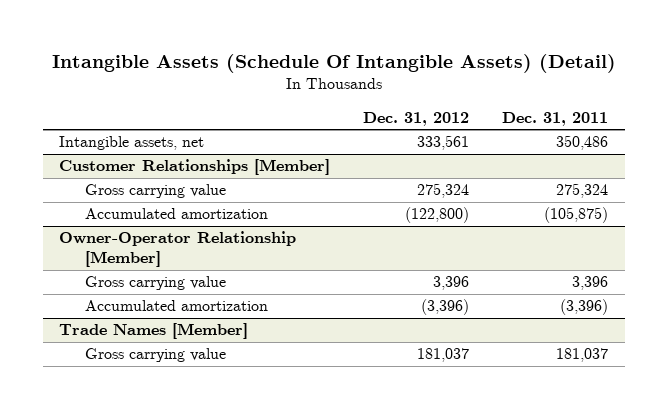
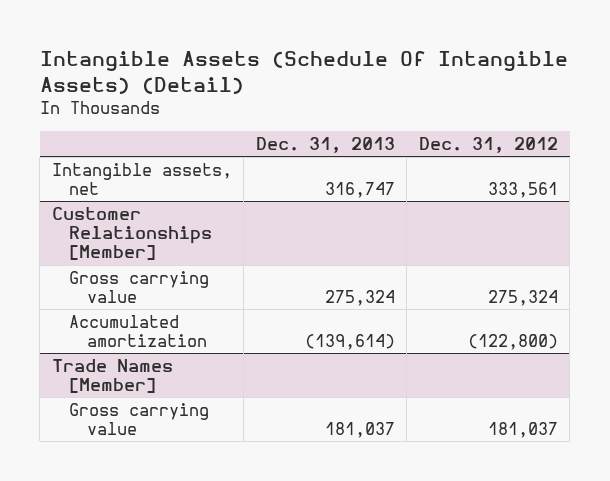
[502,111,609,126] Dec. 31, 2011 -> none
none -> [255,136,395,153] Dec. 31, 2013
[59,231,297,268] Owner-Operator Relationship [Member] -> none
[84,276,226,291] Gross carrying value -> none
[84,300,268,312] Accumulated amortization -> none

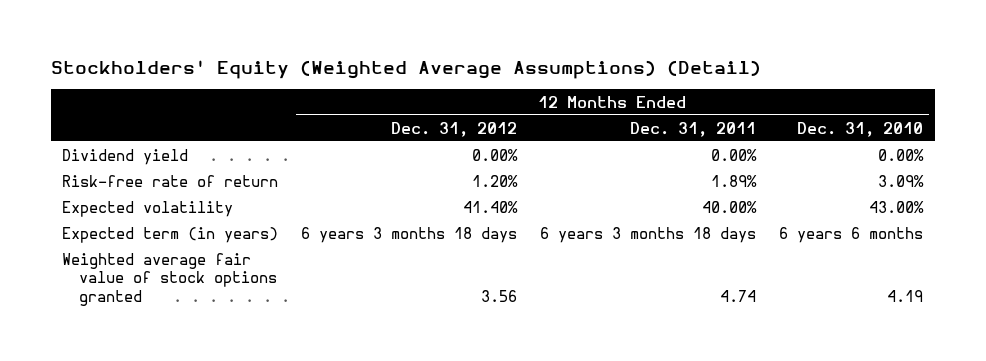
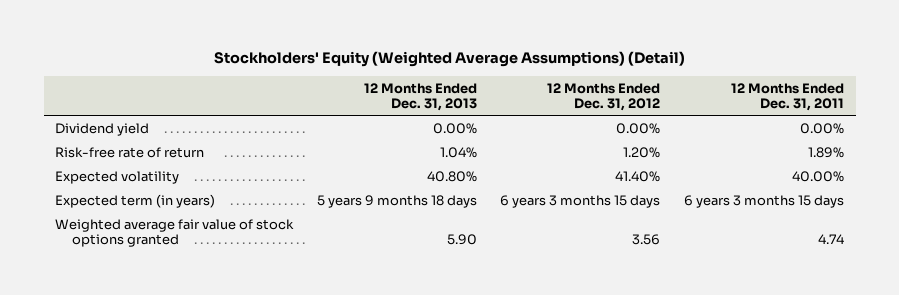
[797,121,924,137] Dec. 31, 2010 -> none
none -> [363,83,477,111] 12 Months Ended Dec. 31, 2013
[301,226,518,243] 6 years 3 months 18 days -> [500,194,661,208] 6 years 3 months 15 days
[540,226,757,243] 6 years 3 months 18 days -> [683,194,844,208] 6 years 3 months 15 days

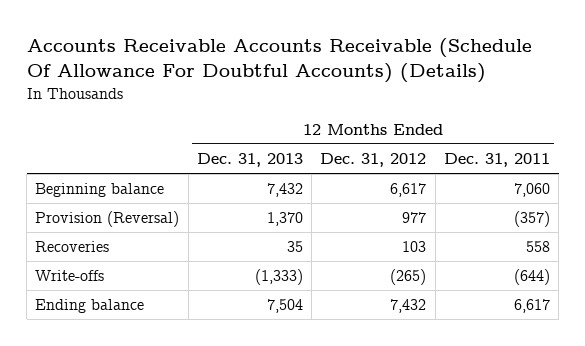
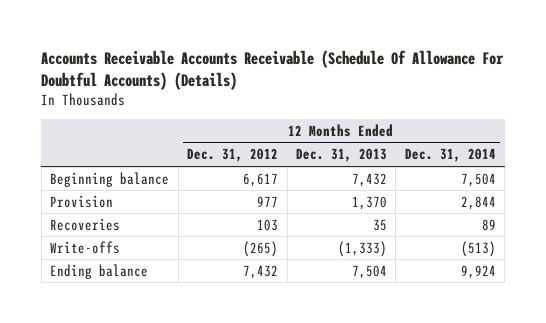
[443,153,550,168] Dec. 31, 2011 -> none
none -> [404,148,496,163] Dec. 31, 2014
[35,211,180,228] Provision (Reversal) -> [50,194,114,208] Provision

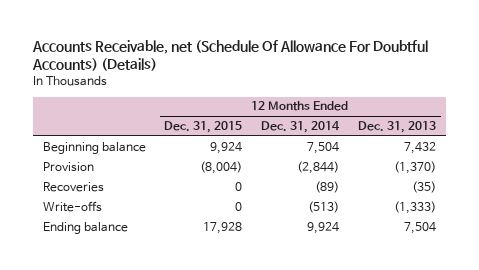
[41,49,505,90] Accounts Receivable Accounts Receivable (Schedule Of Allowance For Doubtful Accounts) (Details) -> [32,40,429,72] Accounts Receivable, net (Schedule Of Allowance For Doubtful Accounts) (Details)
[187,148,279,163] Dec. 31, 2012 -> none
none -> [164,120,243,133] Dec. 31, 2015
[351,195,387,210] 1,370 -> [394,160,437,174] (1,370)
[460,195,496,210] 2,844 -> [297,160,340,174] (2,844)
[372,218,387,231] 35 -> [412,180,437,193] (35)
[481,218,496,231] 89 -> [315,180,340,193] (89)

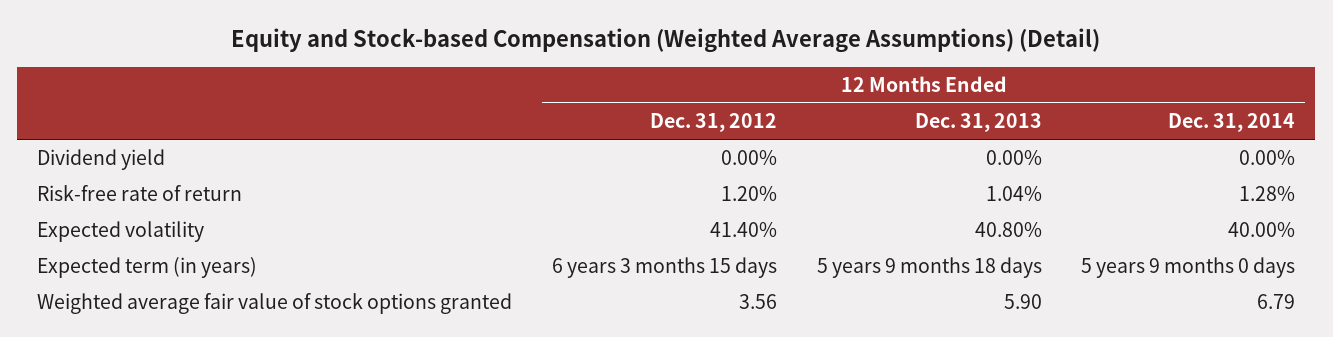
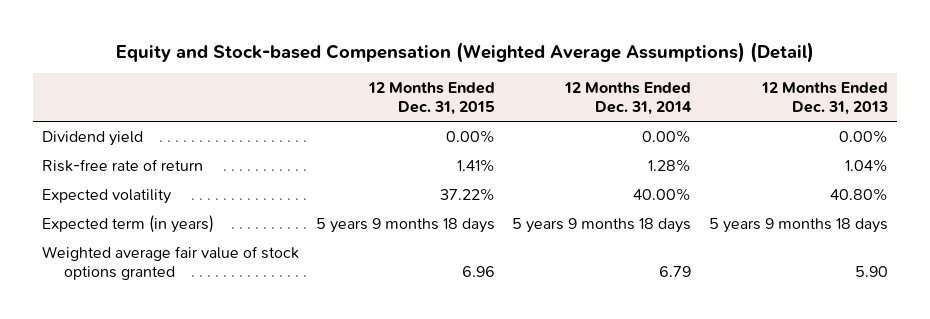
[649,113,777,133] Dec. 31, 2012 -> none
none -> [368,82,496,116] 12 Months Ended Dec. 31, 2015
[1081,257,1296,279] 5 years 9 months 0 days -> [512,217,692,233] 5 years 9 months 18 days

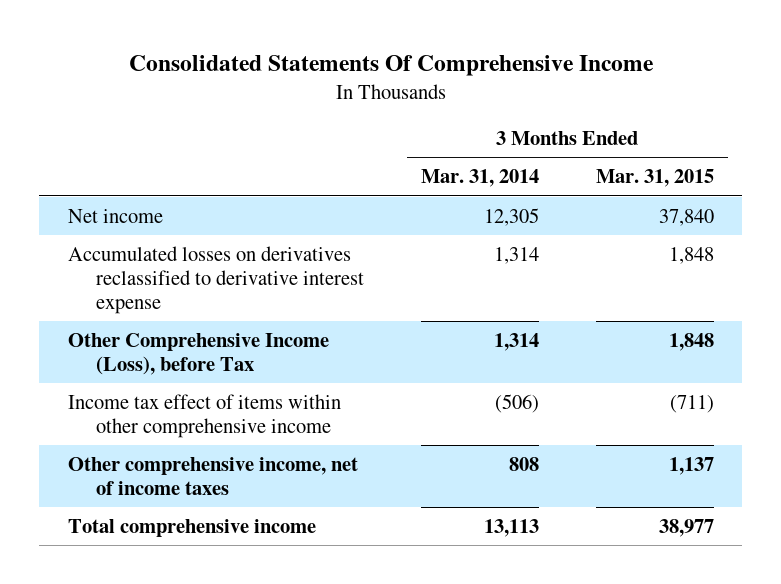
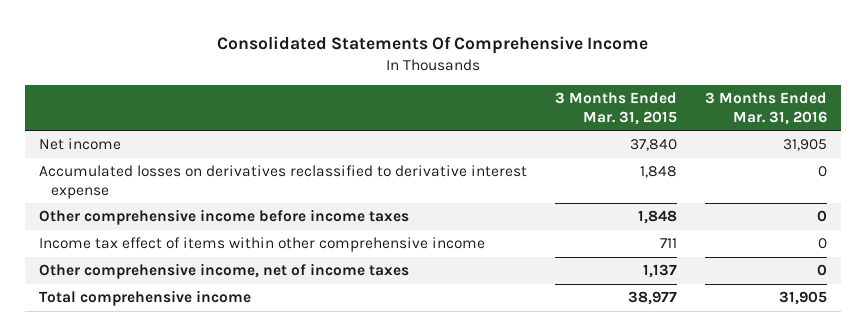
[421,169,540,188] Mar. 31, 2014 -> none
none -> [704,92,827,125] 3 Months Ended Mar. 31, 2016
[67,332,329,375] Other Comprehensive Income (Loss), before Tax -> [38,209,409,226] Other comprehensive income before income taxes
[669,394,714,413] (711) -> [659,238,677,249] 711

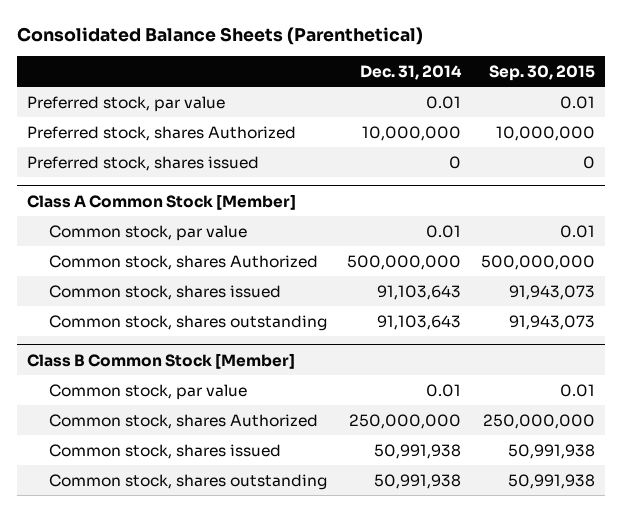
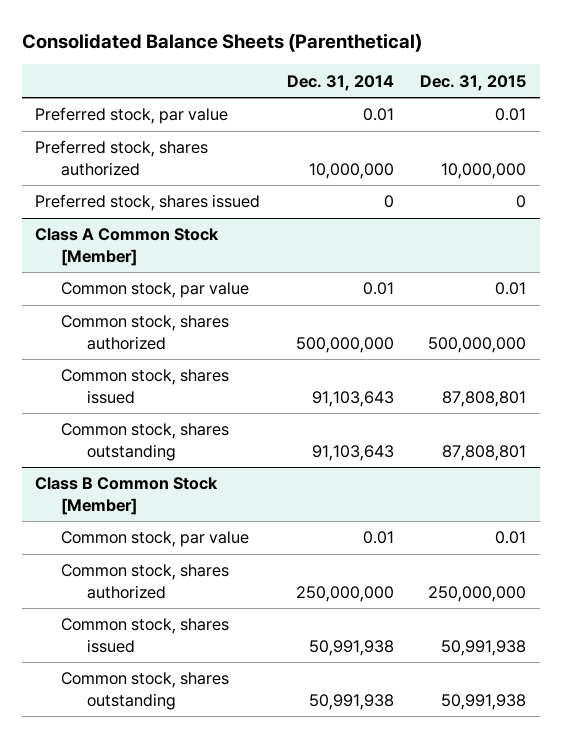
[489,64,596,81] Sep. 30, 2015 -> none
none -> [420,74,527,91] Dec. 31, 2015
[27,125,297,141] Preferred stock, shares Authorized -> [35,140,209,176] Preferred stock, shares authorized
[48,254,318,270] Common stock, shares Authorized -> [60,315,229,350] Common stock, shares authorized
[48,413,318,429] Common stock, shares Authorized -> [60,564,229,599] Common stock, shares authorized

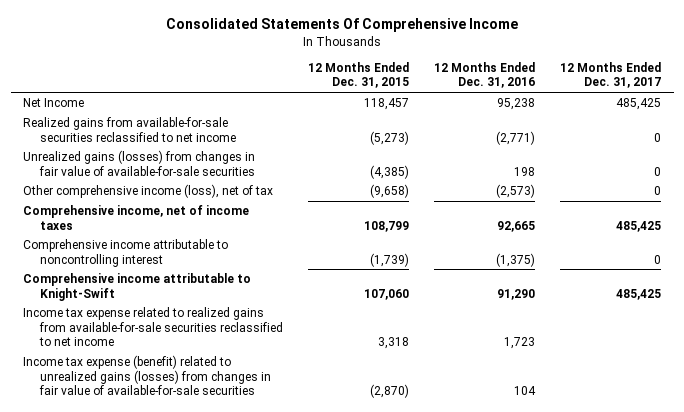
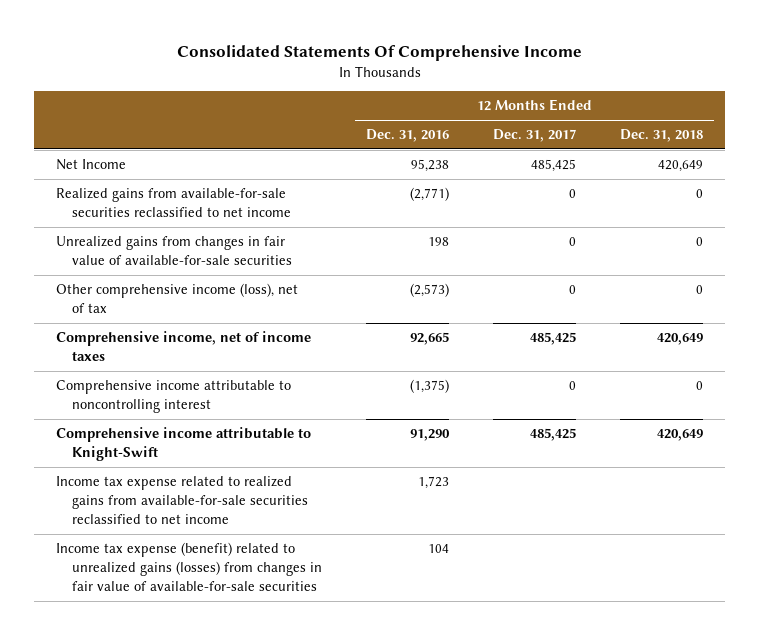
[308,61,410,89] 12 Months Ended Dec. 31, 2015 -> none
none -> [619,129,703,143] Dec. 31, 2018
[23,150,256,176] Unrealized gains (losses) from changes in fair value of available-for-sale securities -> [56,236,293,266] Unrealized gains from changes in fair value of available-for-sale securities

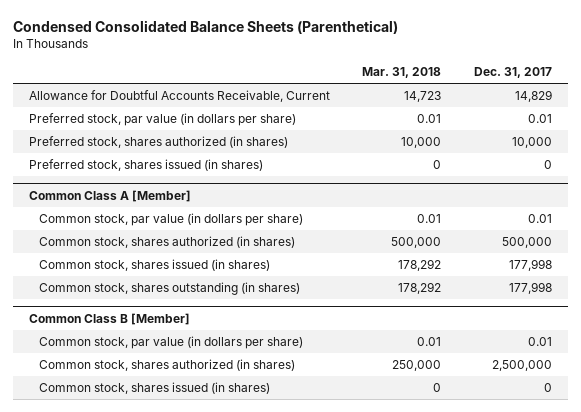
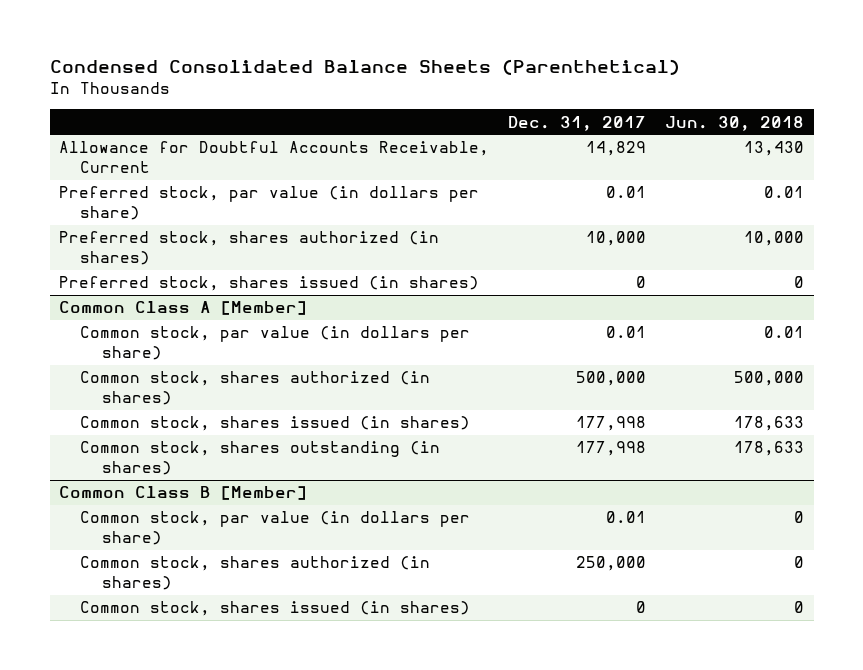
[362,66,442,78] Mar. 31, 2018 -> none
none -> [665,115,805,131] Jun. 30, 2018
[491,360,552,372] 2,500,000 -> [576,556,647,572] 250,000

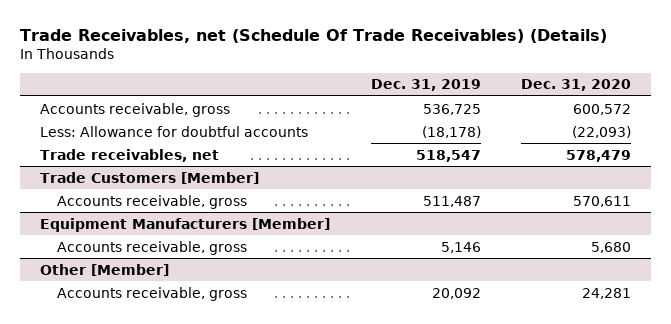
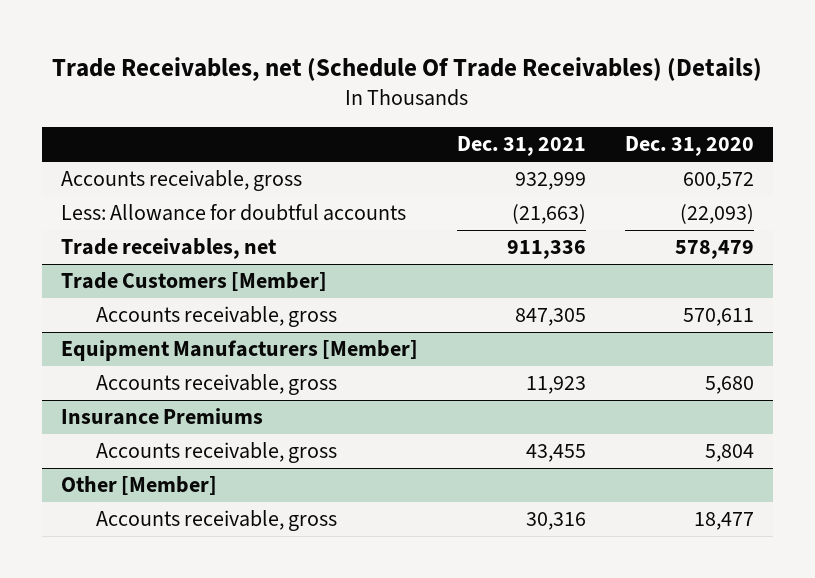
[370,79,481,92] Dec. 31, 2019 -> none
none -> [456,136,586,157] Dec. 31, 2021
none -> [61,408,264,426] Insurance Premiums
none -> [95,442,337,464] Accounts receivable, gross
[581,287,631,299] 24,281 -> [693,512,754,531] 18,477

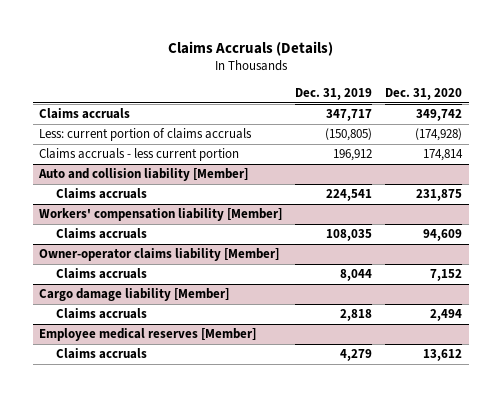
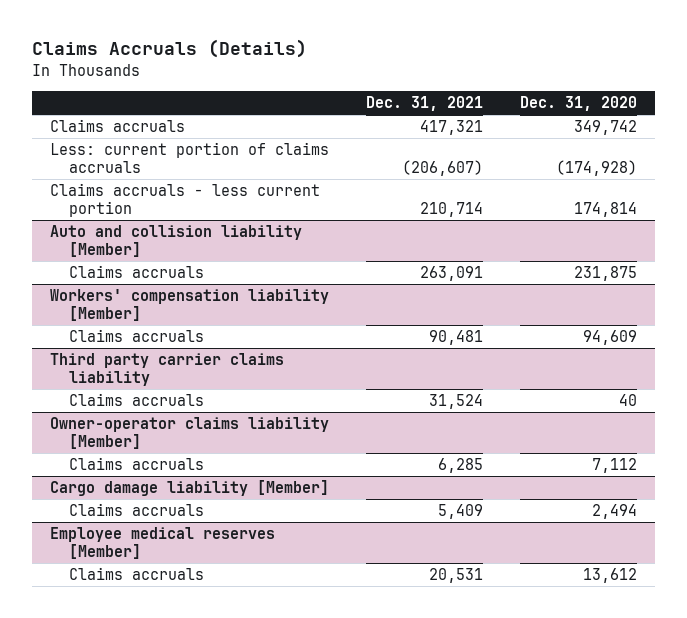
[295,88,373,101] Dec. 31, 2019 -> none
none -> [366,95,484,111] Dec. 31, 2021
none -> [50,353,285,386] Third party carrier claims liability
none -> [69,393,205,407] Claims accruals
[430,269,463,282] 7,152 -> [591,458,637,474] 7,112

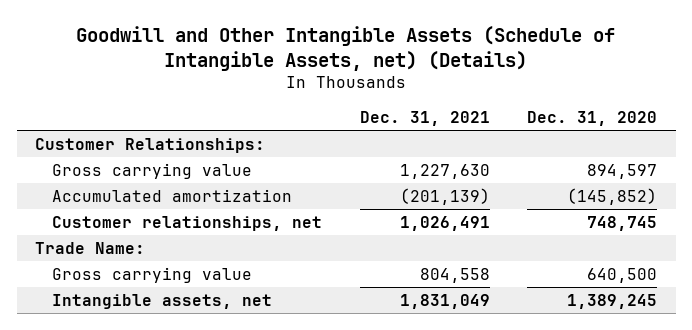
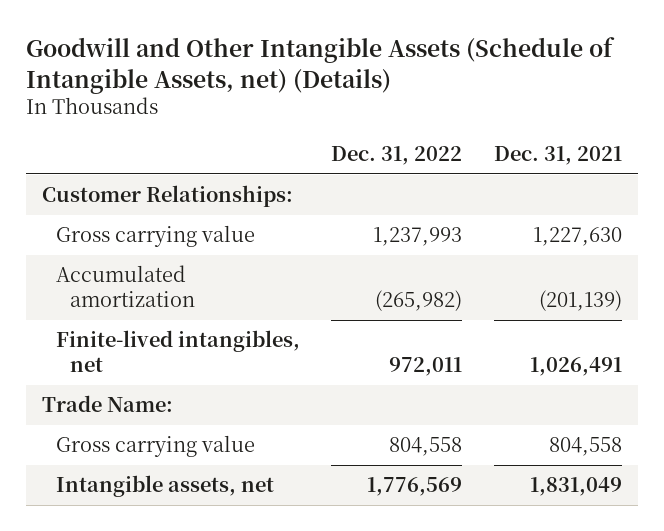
[526,111,657,127] Dec. 31, 2020 -> none
none -> [331,146,463,166] Dec. 31, 2022
[52,215,323,231] Customer relationships, net -> [55,330,300,373] Finite-lived intangibles, net

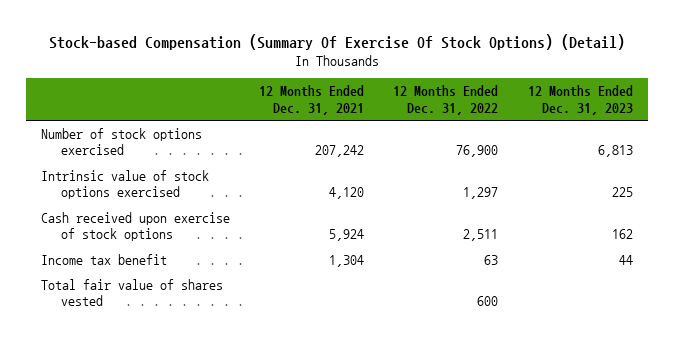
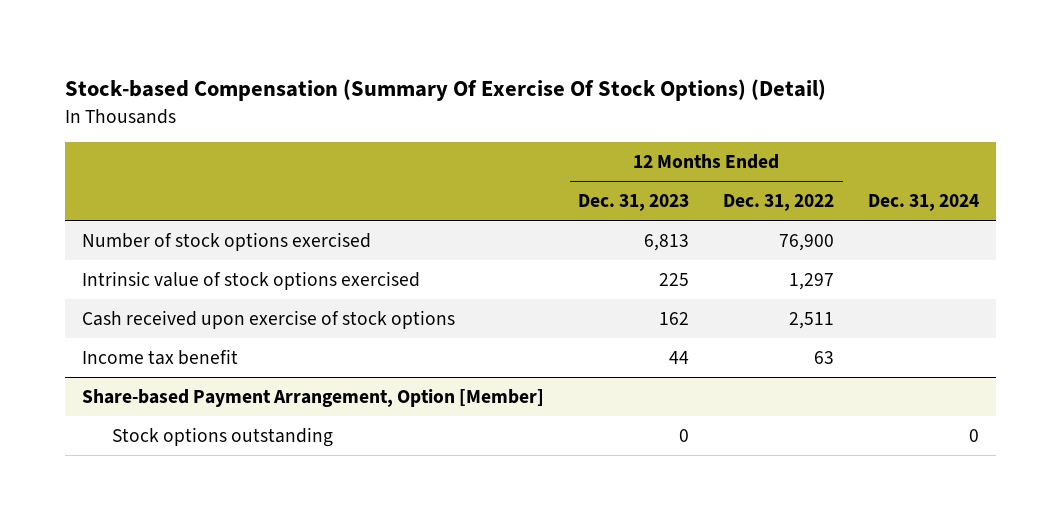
[259,85,365,115] 12 Months Ended Dec. 31, 2021 -> none
none -> [867,194,979,212] Dec. 31, 2024
[40,279,223,307] Total fair value of shares vested -> none
none -> [82,388,545,407] Share-based Payment Arrangement, Option [Member]
none -> [111,426,333,447] Stock options outstanding

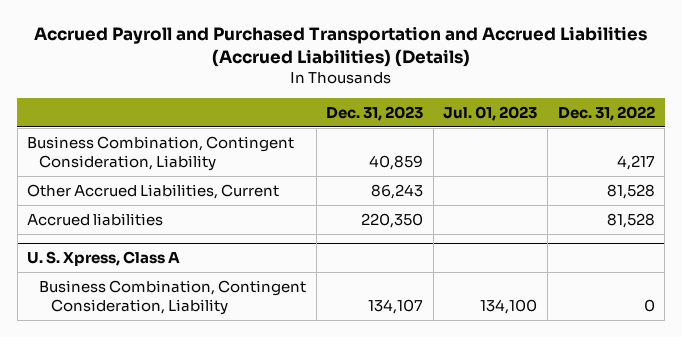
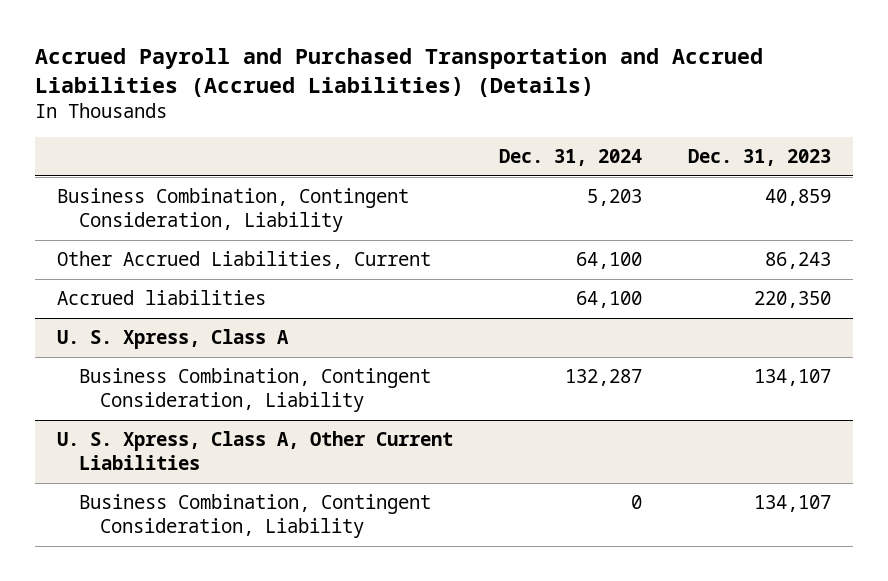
[443,105,538,121] Jul. 01, 2023 -> none
[557,105,655,121] Dec. 31, 2022 -> none
none -> [498,149,642,167] Dec. 31, 2024
none -> [57,431,454,471] U. S. Xpress, Class A, Other Current Liabilities
none -> [78,494,431,539] Business Combination, Contingent Consideration, Liability

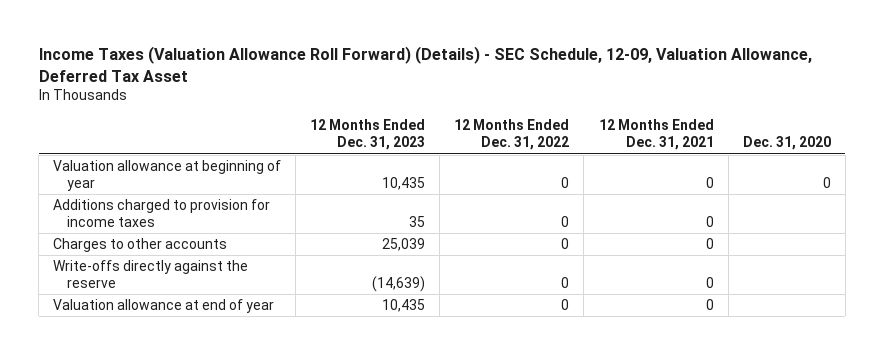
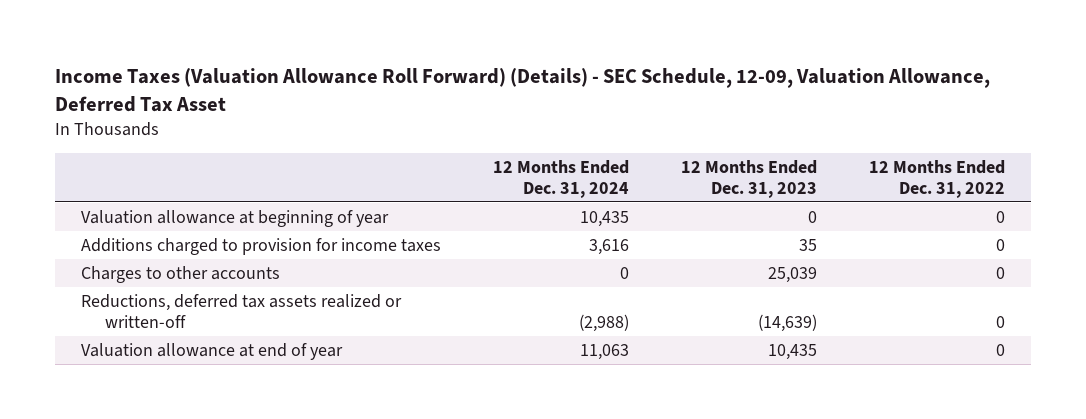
[598,119,714,151] 12 Months Ended Dec. 31, 2021 -> none
[742,136,831,151] Dec. 31, 2020 -> none
none -> [493,160,630,198] 12 Months Ended Dec. 31, 2024
[382,177,426,191] 10,435 -> [807,210,817,223] 0
[53,259,249,289] Write-offs directly against the reserve -> [81,293,403,328] Reductions, deferred tax assets realized or written-off

